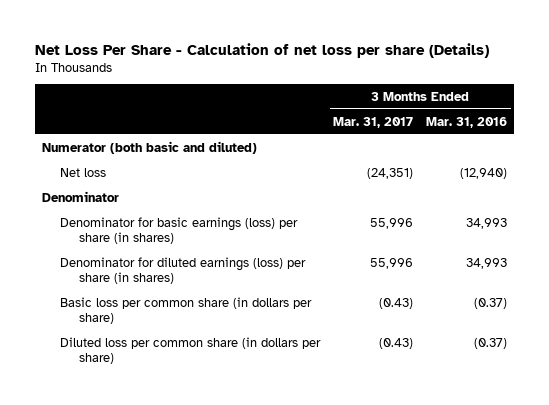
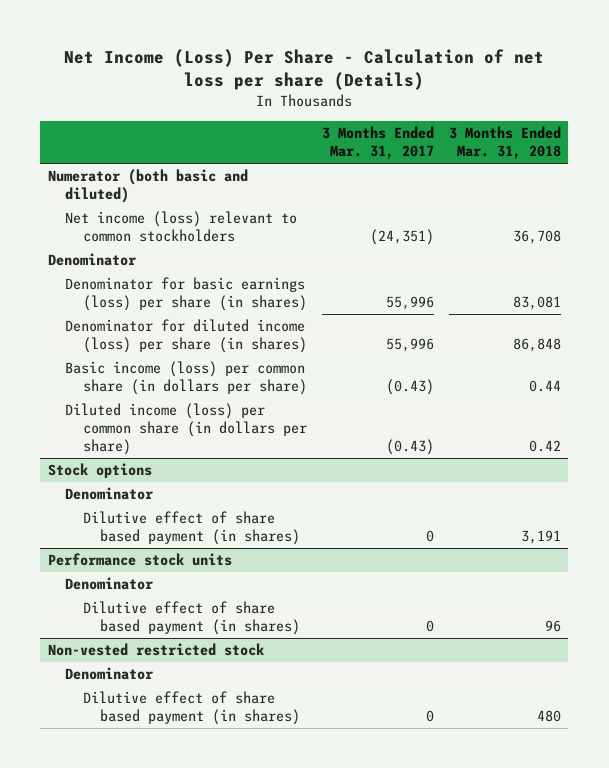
[35,42,490,58] Net Loss Per Share - Calculation of net loss per share (Details) -> [64,49,545,91] Net Income (Loss) Per Share - Calculation of net loss per share (Details)
[426,116,508,128] Mar. 31, 2016 -> none
none -> [448,126,561,160] 3 Months Ended Mar. 31, 2018
[60,167,107,177] Net loss -> [65,211,298,243] Net income (loss) relevant to common stockholders
[60,256,307,285] Denominator for diluted earnings (loss) per share (in shares) -> [65,319,307,354] Denominator for diluted income (loss) per share (in shares)
[60,296,313,325] Basic loss per common share (in dollars per share) -> [65,361,307,396] Basic income (loss) per common share (in dollars per share)
[60,336,322,365] Diluted loss per common share (in dollars per share) -> [65,403,307,456] Diluted income (loss) per common share (in dollars per share)
none -> [47,463,152,479] Stock options
none -> [65,487,155,501] Denominator
none -> [82,511,300,546] Dilutive effect of share based payment (in shares)
none -> [47,553,232,567] Performance stock units
none -> [65,577,155,591] Denominator
none -> [82,601,300,636] Dilutive effect of share based payment (in shares)
none -> [47,643,264,657] Non-vested restricted stock
none -> [65,667,155,681] Denominator
none -> [82,691,300,726] Dilutive effect of share based payment (in shares)

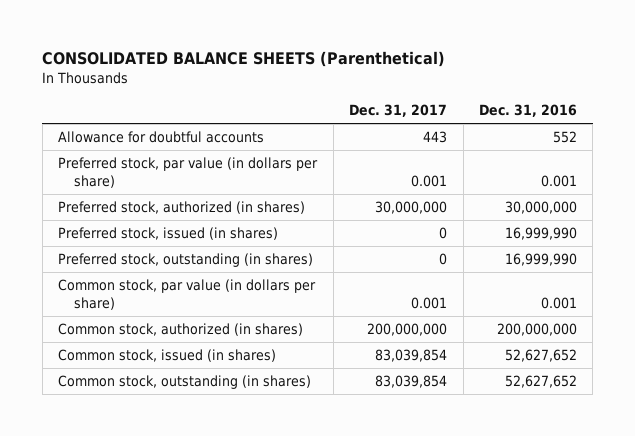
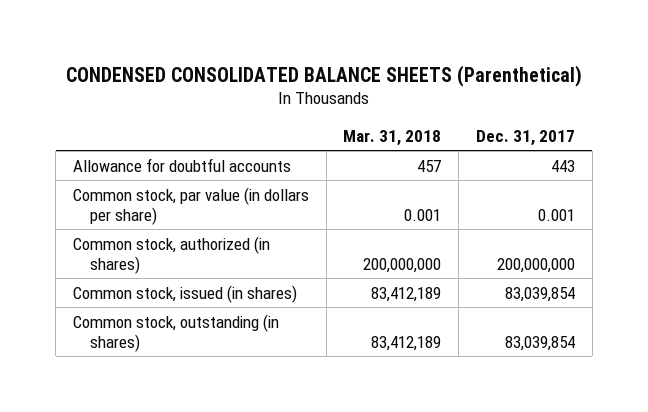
[42,51,446,68] CONSOLIDATED BALANCE SHEETS (Parenthetical) -> [65,64,582,87] CONDENSED CONSOLIDATED BALANCE SHEETS (Parenthetical)
[479,104,578,118] Dec. 31, 2016 -> none
none -> [343,129,442,146] Mar. 31, 2018
[58,157,319,189] Preferred stock, par value (in dollars per share) -> none
[58,201,306,215] Preferred stock, authorized (in shares) -> none
[58,227,279,241] Preferred stock, issued (in shares) -> none
[58,253,314,268] Preferred stock, outstanding (in shares) -> none

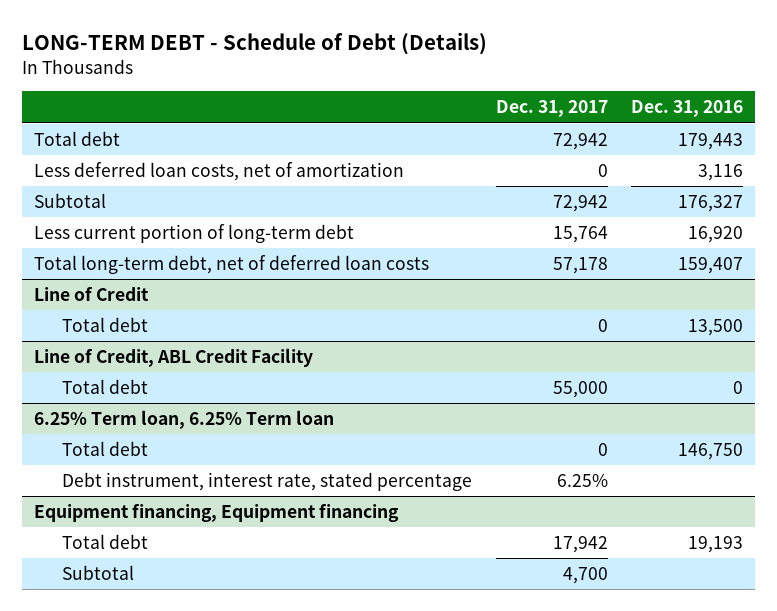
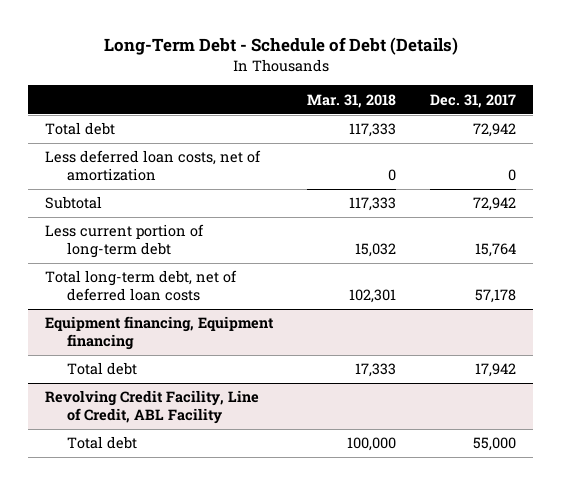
[22,31,488,55] LONG-TERM DEBT - Schedule of Debt (Details) -> [103,37,458,56] Long-Term Debt - Schedule of Debt (Details)
[630,100,743,118] Dec. 31, 2016 -> none
none -> [307,93,397,108] Mar. 31, 2018
[33,286,149,302] Line of Credit -> none
[62,317,149,333] Total debt -> none
[33,348,313,368] Line of Credit, ABL Credit Facility -> none
[62,379,149,395] Total debt -> none
[33,410,334,430] 6.25% Term loan, 6.25% Term loan -> none
[62,441,149,457] Total debt -> none
[62,472,473,492] Debt instrument, interest rate, stated percentage -> none
[62,565,135,581] Subtotal -> none
none -> [45,390,260,425] Revolving Credit Facility, Line of Credit, ABL Facility
none -> [66,436,137,450] Total debt

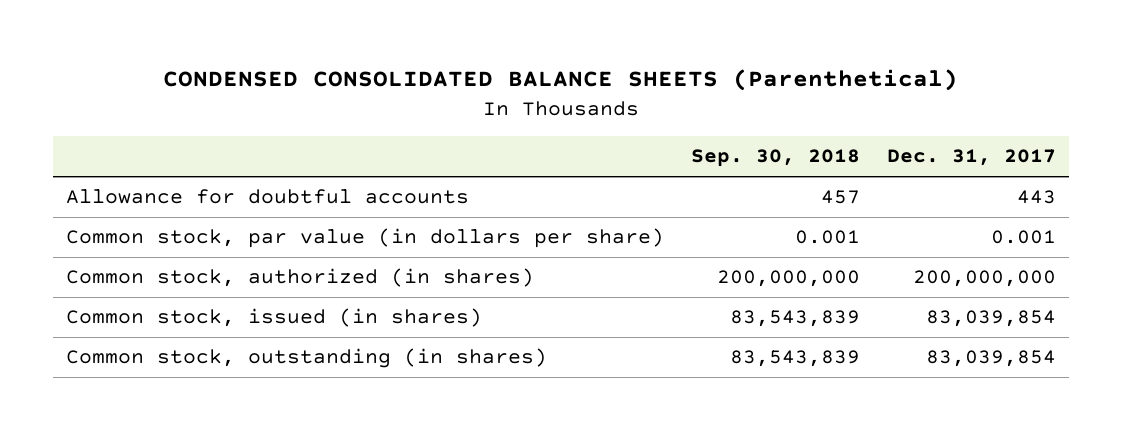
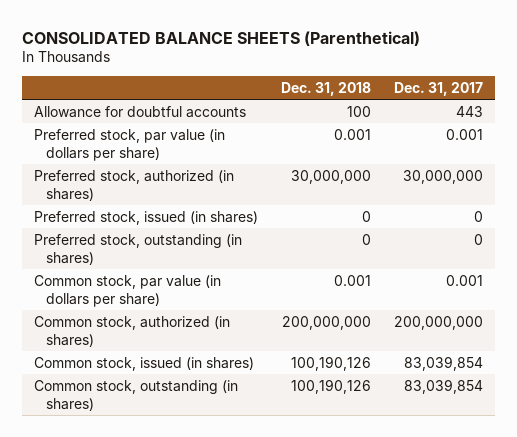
[162,68,958,91] CONDENSED CONSOLIDATED BALANCE SHEETS (Parenthetical) -> [22,30,421,46] CONSOLIDATED BALANCE SHEETS (Parenthetical)
[690,149,860,168] Sep. 30, 2018 -> none
none -> [281,81,372,96] Dec. 31, 2018
none -> [33,128,225,161] Preferred stock, par value (in dollars per share)
none -> [33,169,234,201] Preferred stock, authorized (in shares)
none -> [33,210,258,225] Preferred stock, issued (in shares)
none -> [33,233,242,265] Preferred stock, outstanding (in shares)

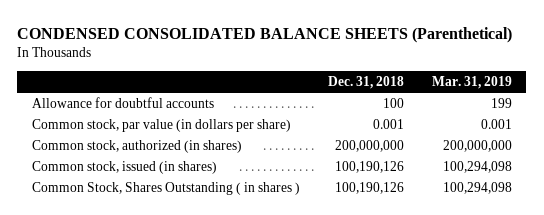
[22,30,421,46] CONSOLIDATED BALANCE SHEETS (Parenthetical) -> [17,26,513,43] CONDENSED CONSOLIDATED BALANCE SHEETS (Parenthetical)
[394,81,484,96] Dec. 31, 2017 -> none
none -> [431,76,512,90] Mar. 31, 2019
[33,128,225,161] Preferred stock, par value (in dollars per share) -> none
[33,169,234,201] Preferred stock, authorized (in shares) -> none
[33,210,258,225] Preferred stock, issued (in shares) -> none
[33,233,242,265] Preferred stock, outstanding (in shares) -> none
[33,379,238,411] Common stock, outstanding (in shares) -> [31,182,300,196] Common Stock, Shares Outstanding ( in shares )

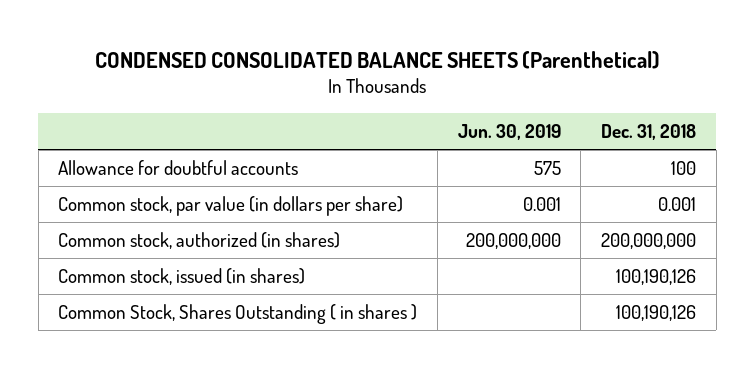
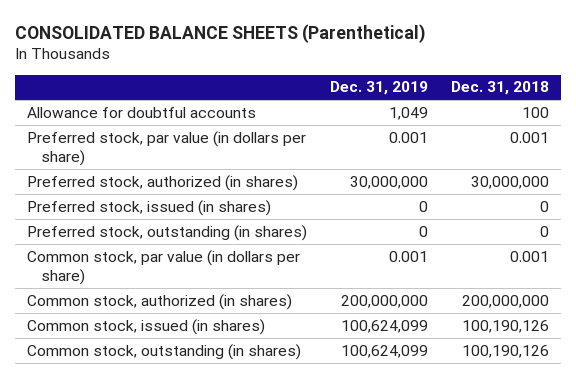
[95,50,661,69] CONDENSED CONSOLIDATED BALANCE SHEETS (Parenthetical) -> [15,23,427,43] CONSOLIDATED BALANCE SHEETS (Parenthetical)
[457,123,561,140] Jun. 30, 2019 -> none
none -> [330,81,429,96] Dec. 31, 2019
none -> [26,130,306,166] Preferred stock, par value (in dollars per share)
none -> [26,174,298,191] Preferred stock, authorized (in shares)
none -> [26,199,271,216] Preferred stock, issued (in shares)
none -> [26,224,307,241] Preferred stock, outstanding (in shares)
[58,304,418,325] Common Stock, Shares Outstanding ( in shares ) -> [26,343,301,360] Common stock, outstanding (in shares)

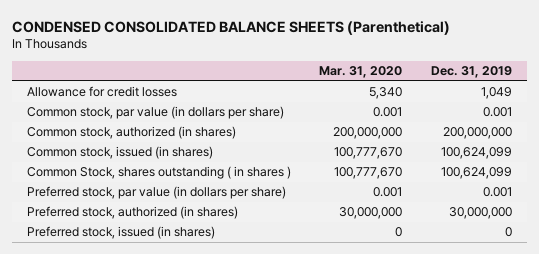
[15,23,427,43] CONSOLIDATED BALANCE SHEETS (Parenthetical) -> [12,20,451,35] CONDENSED CONSOLIDATED BALANCE SHEETS (Parenthetical)
[451,81,550,96] Dec. 31, 2018 -> none
none -> [319,66,403,79] Mar. 31, 2020
[26,224,307,241] Preferred stock, outstanding (in shares) -> none
[26,106,256,118] Allowance for doubtful accounts -> [26,86,177,98] Allowance for credit losses
[26,343,301,360] Common stock, outstanding (in shares) -> [26,166,291,180] Common Stock, shares outstanding ( in shares )
[26,130,306,166] Preferred stock, par value (in dollars per share) -> [26,186,286,200] Preferred stock, par value (in dollars per share)
[26,174,298,191] Preferred stock, authorized (in shares) -> [26,206,238,220] Preferred stock, authorized (in shares)
[26,199,271,216] Preferred stock, issued (in shares) -> [26,226,215,240] Preferred stock, issued (in shares)

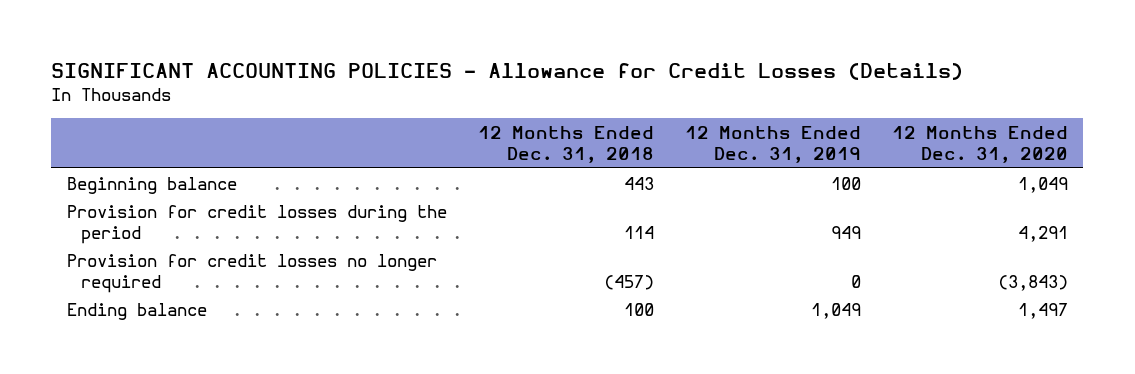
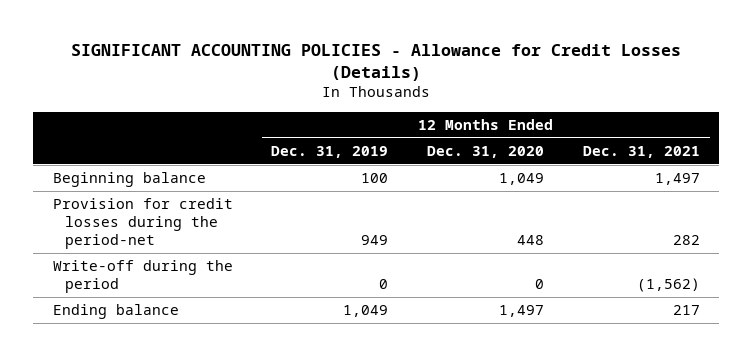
[477,125,654,163] 12 Months Ended Dec. 31, 2018 -> none
none -> [582,145,700,158] Dec. 31, 2021
[66,253,437,293] Provision for credit losses no longer required -> none
[66,204,447,244] Provision for credit losses during the period -> [52,198,233,249] Provision for credit losses during the period-net
[1017,225,1068,242] 4,291 -> [517,234,545,245] 448
none -> [52,260,233,294] Write-off during the period

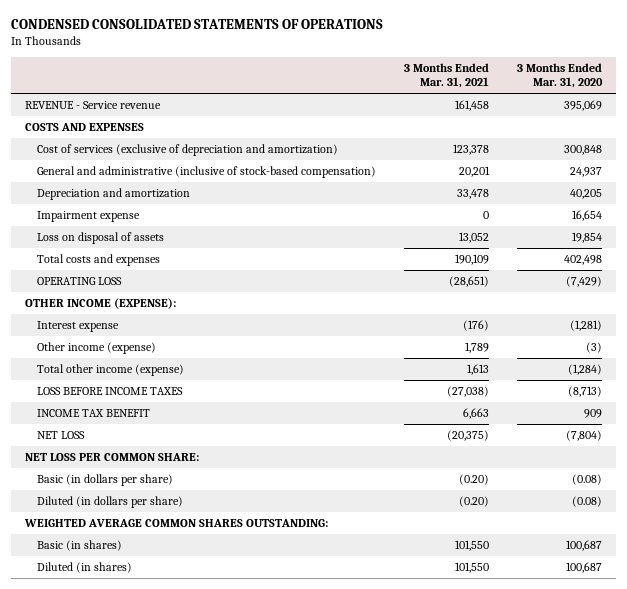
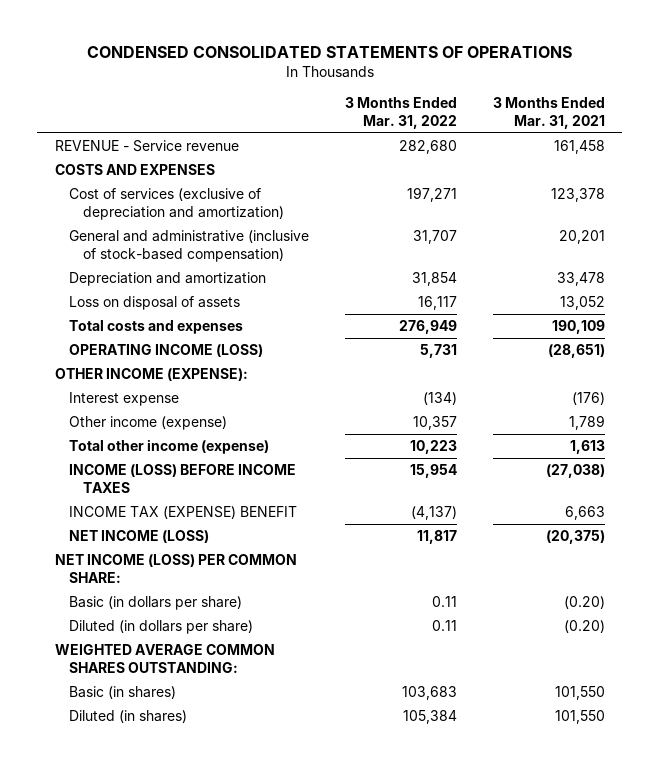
[516,62,603,89] 3 Months Ended Mar. 31, 2020 -> none
none -> [344,97,457,129] 3 Months Ended Mar. 31, 2022
[36,211,140,223] Impairment expense -> none
[36,277,122,286] OPERATING LOSS -> [68,344,263,358] OPERATING INCOME (LOSS)
[36,387,183,396] LOSS BEFORE INCOME TAXES -> [68,464,296,493] INCOME (LOSS) BEFORE INCOME TAXES
[36,409,150,418] INCOME TAX BENEFIT -> [68,506,297,520] INCOME TAX (EXPENSE) BENEFIT
[36,431,85,440] NET LOSS -> [68,530,209,544] NET INCOME (LOSS)
[24,453,199,462] NET LOSS PER COMMON SHARE: -> [54,554,297,583] NET INCOME (LOSS) PER COMMON SHARE:

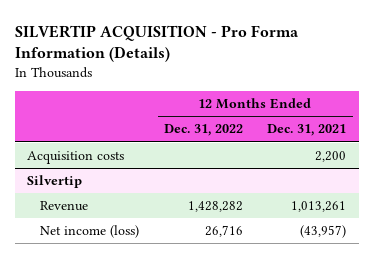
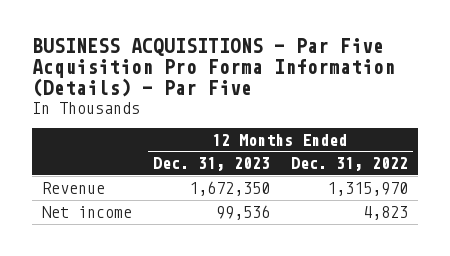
[15,24,300,63] SILVERTIP ACQUISITION - Pro Forma Information (Details) -> [31,37,395,98] BUSINESS ACQUISITIONS - Par Five Acquisition Pro Forma Information (Details) - Par Five
[267,124,347,137] Dec. 31, 2021 -> none
none -> [152,157,270,172] Dec. 31, 2023
[27,151,125,165] Acquisition costs -> none
[27,175,83,189] Silvertip -> none
[187,201,243,213] 1,428,282 -> [326,182,408,197] 1,315,970
[40,225,140,239] Net income (loss) -> [41,206,132,219] Net income
[204,225,243,238] 26,716 -> [362,206,408,221] 4,823

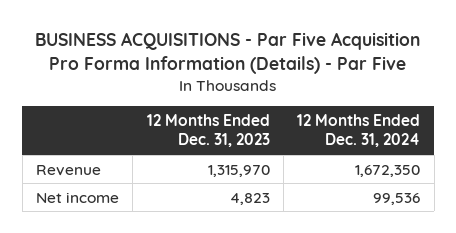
[290,157,408,172] Dec. 31, 2022 -> none
none -> [297,113,421,148] 12 Months Ended Dec. 31, 2024
[188,181,270,197] 1,672,350 -> [207,164,270,177] 1,315,970
[215,205,270,221] 99,536 -> [229,192,270,205] 4,823

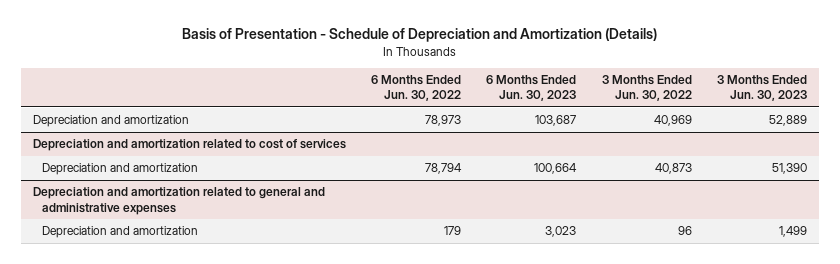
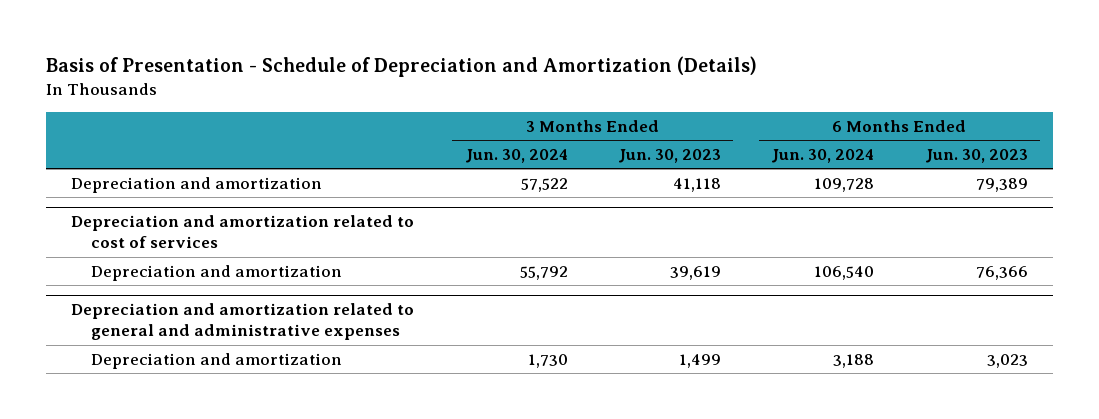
[371,75,462,102] 6 Months Ended Jun. 30, 2022 -> none
[601,75,692,102] 3 Months Ended Jun. 30, 2022 -> none
none -> [464,149,568,164] Jun. 30, 2024
none -> [771,149,875,164] Jun. 30, 2024
[535,115,577,127] 103,687 -> [975,177,1028,192] 79,389
[768,115,807,127] 52,889 -> [672,177,721,192] 41,118
[534,163,578,175] 100,664 -> [975,265,1028,280] 76,366
[771,163,807,175] 51,390 -> [669,265,721,280] 39,619

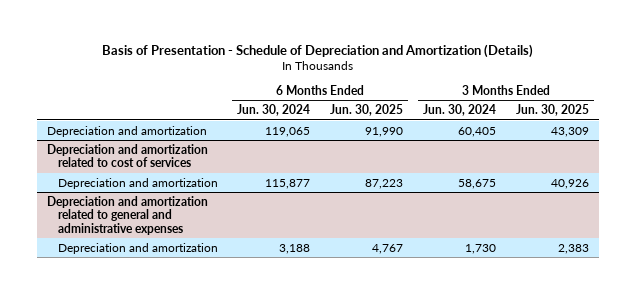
[617,149,721,164] Jun. 30, 2023 -> none
[924,149,1028,164] Jun. 30, 2023 -> none
none -> [330,104,404,117] Jun. 30, 2025
none -> [515,104,589,117] Jun. 30, 2025
[520,177,568,192] 57,522 -> [458,126,497,137] 60,405
[814,177,875,192] 109,728 -> [265,126,311,137] 119,065
[519,265,568,280] 55,792 -> [458,178,497,189] 58,675
[814,265,875,280] 106,540 -> [265,178,311,189] 115,877

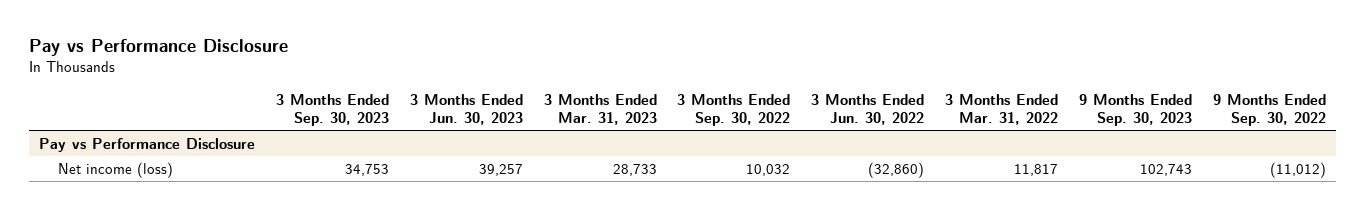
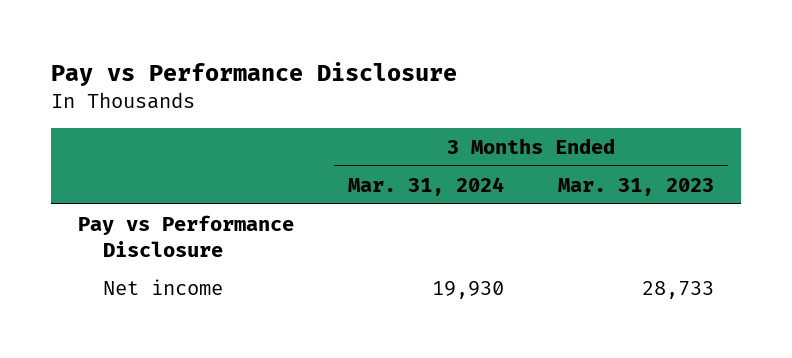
[275,94,389,127] 3 Months Ended Sep. 30, 2023 -> none
[409,94,523,126] 3 Months Ended Jun. 30, 2023 -> none
[677,94,791,127] 3 Months Ended Sep. 30, 2022 -> none
[811,94,925,126] 3 Months Ended Jun. 30, 2022 -> none
[945,94,1059,126] 3 Months Ended Mar. 31, 2022 -> none
[1078,94,1192,127] 9 Months Ended Sep. 30, 2023 -> none
[1212,94,1326,127] 9 Months Ended Sep. 30, 2022 -> none
none -> [347,176,504,196] Mar. 31, 2024
[57,161,173,178] Net income (loss) -> [102,278,223,295] Net income

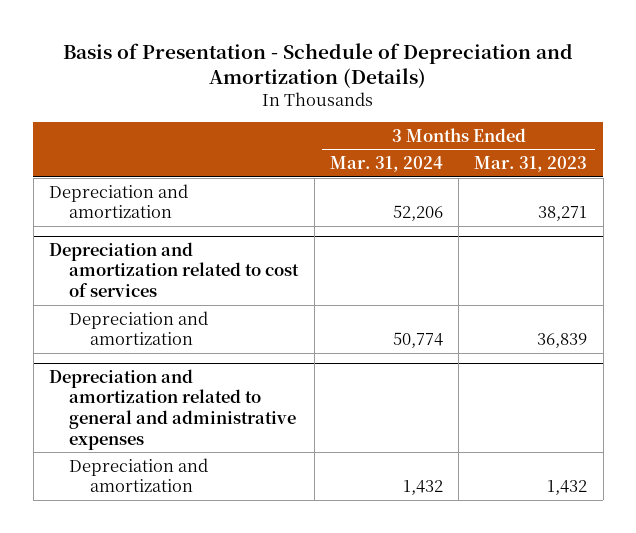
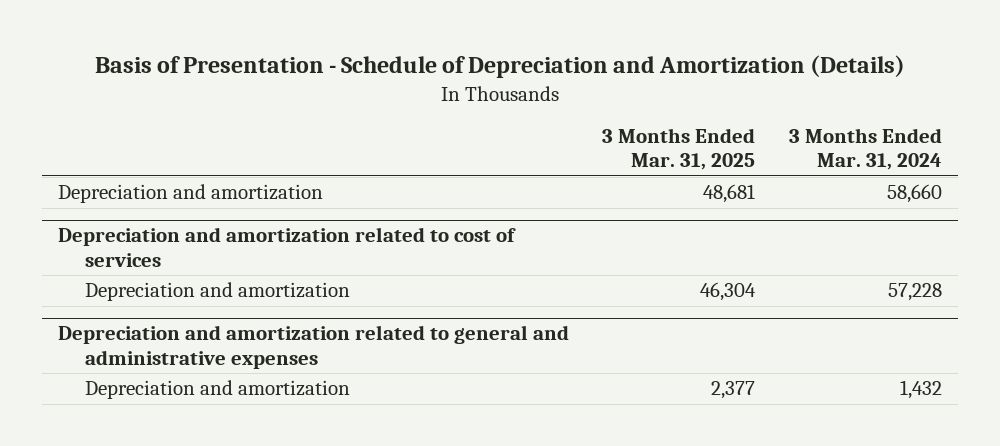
[474,156,588,173] Mar. 31, 2023 -> none
none -> [602,128,756,171] 3 Months Ended Mar. 31, 2025
[392,205,443,222] 52,206 -> [886,184,942,204] 58,660
[392,332,443,349] 50,774 -> [887,283,942,302] 57,228

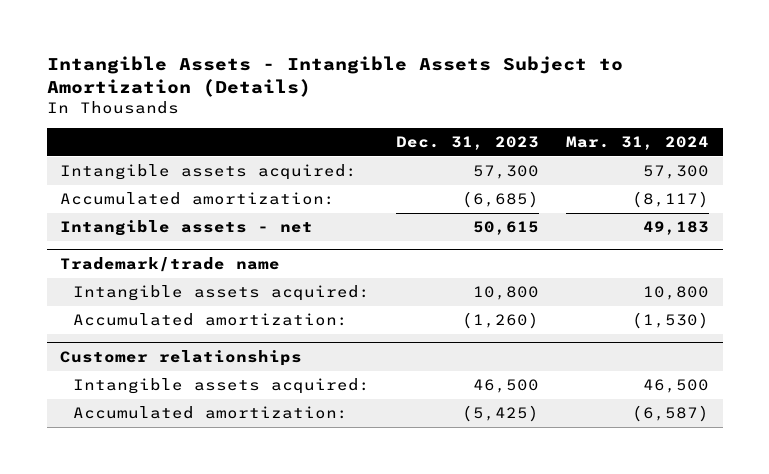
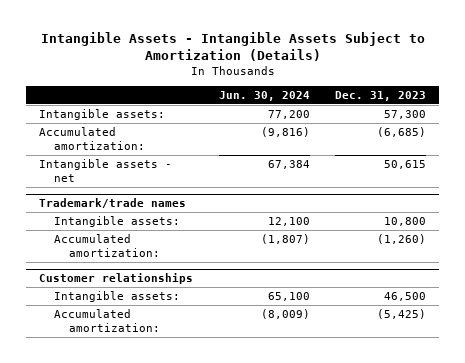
[566,136,710,151] Mar. 31, 2024 -> none
none -> [218,91,310,102] Jun. 30, 2024
[60,164,358,181] Intangible assets acquired: -> [38,108,165,120] Intangible assets:
[60,257,281,273] Trademark/trade name -> [38,197,186,208] Trademark/trade names
[72,285,370,302] Intangible assets acquired: -> [53,215,180,227] Intangible assets:
[72,378,370,395] Intangible assets acquired: -> [53,290,180,302] Intangible assets:

